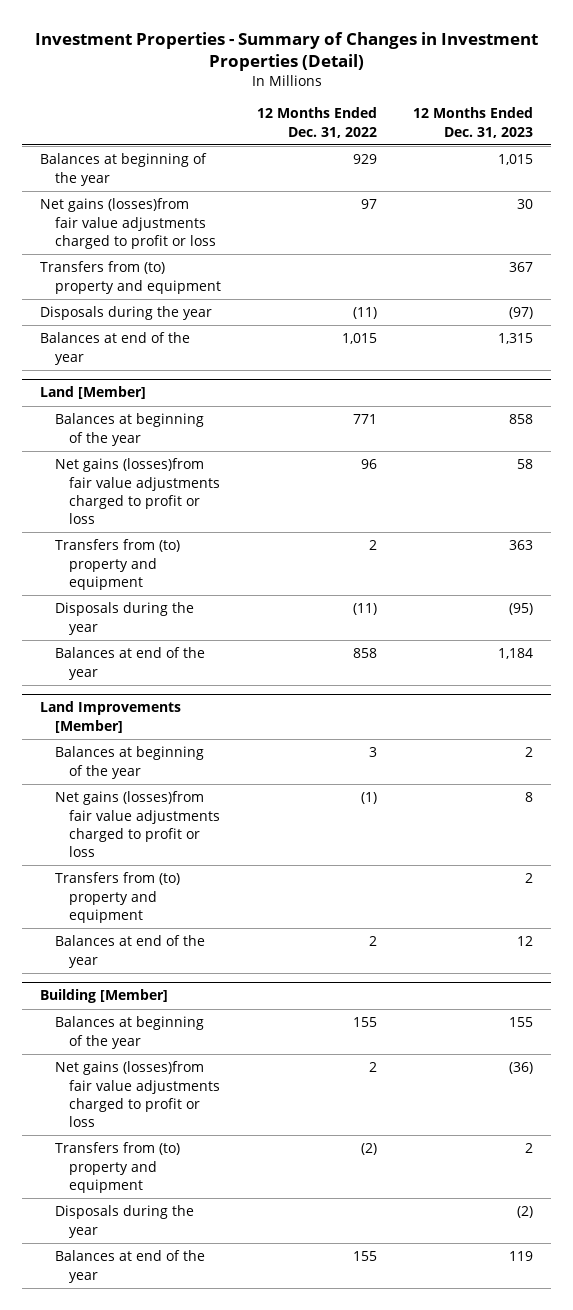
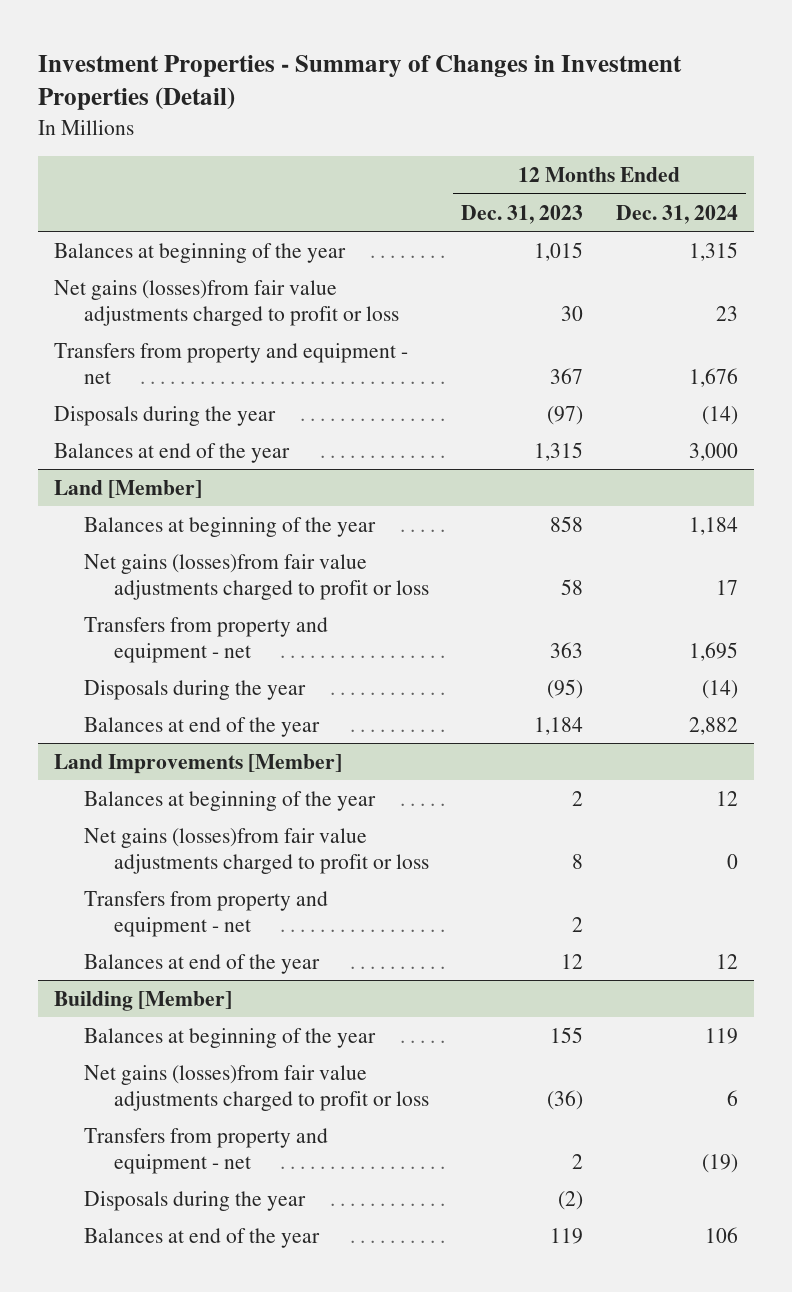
[256,107,377,138] 12 Months Ended Dec. 31, 2022 -> none
none -> [615,204,738,224] Dec. 31, 2024
[40,261,221,294] Transfers from (to) property and equipment -> [54,342,409,384] Transfers from property and equipment - net
[54,539,180,590] Transfers from (to) property and equipment -> [83,616,328,663] Transfers from property and equipment - net
[54,872,180,923] Transfers from (to) property and equipment -> [83,890,328,937] Transfers from property and equipment - net
[54,1142,180,1193] Transfers from (to) property and equipment -> [83,1127,328,1174] Transfers from property and equipment - net

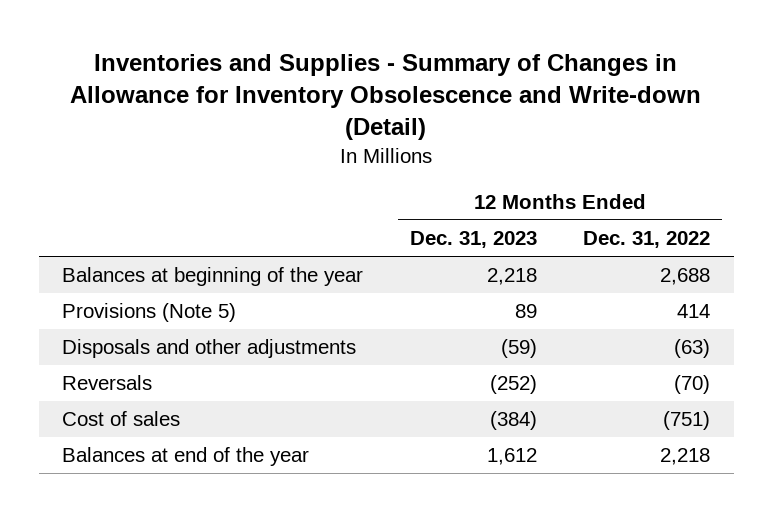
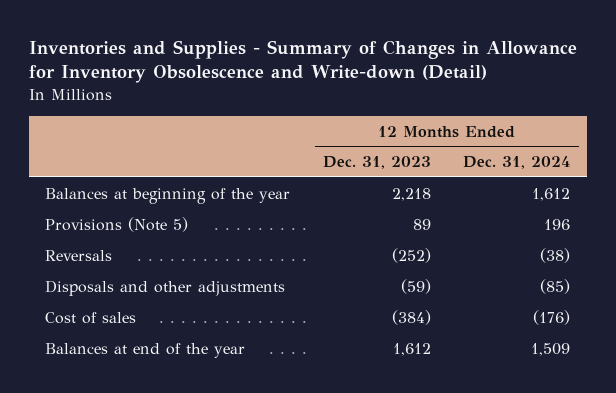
[583,231,711,249] Dec. 31, 2022 -> none
none -> [463,156,571,170] Dec. 31, 2024
[62,339,357,359] Disposals and other adjustments -> [45,279,286,296] Disposals and other adjustments

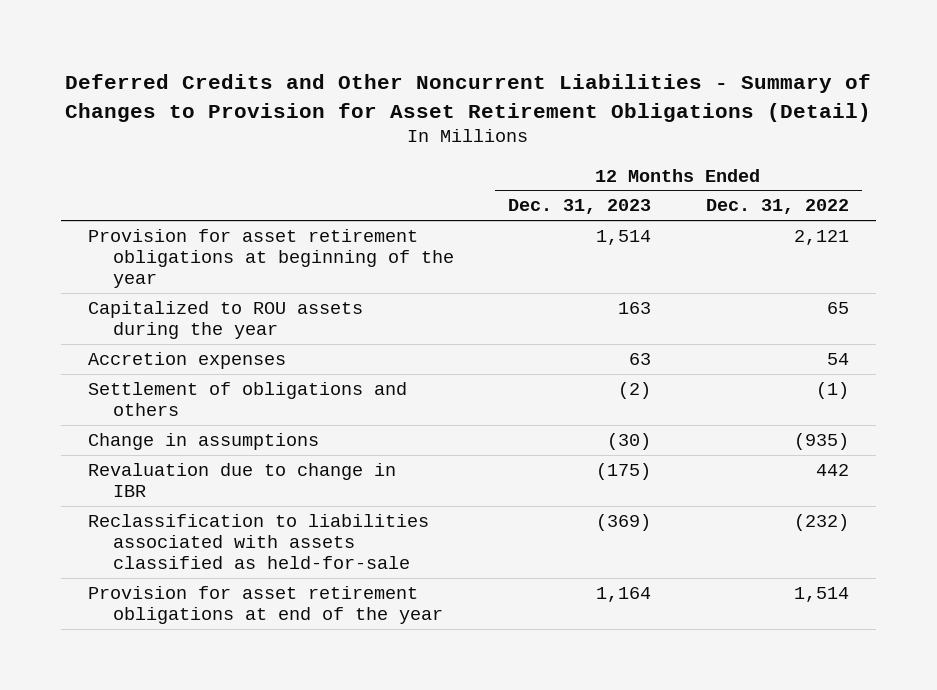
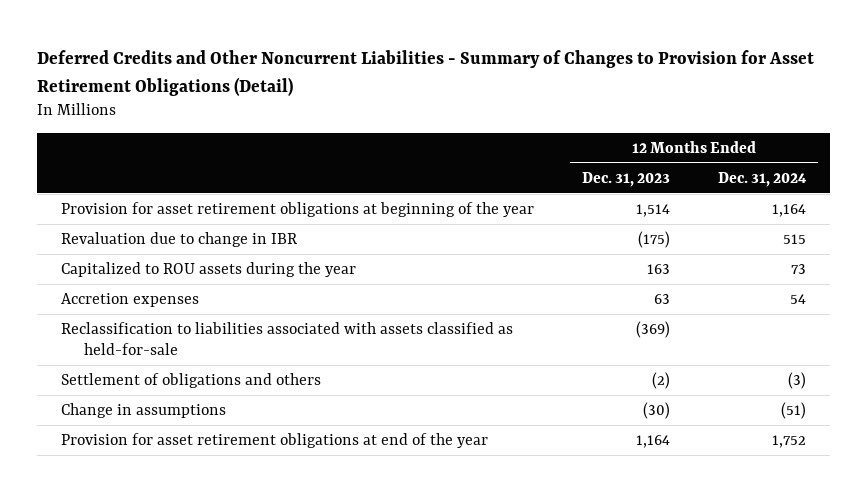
[705,199,849,215] Dec. 31, 2022 -> none
none -> [718,171,808,187] Dec. 31, 2024
[88,462,397,498] Revaluation due to change in IBR -> [61,231,298,247] Revaluation due to change in IBR
[88,513,430,570] Reclassification to liabilities associated with assets classified as held-for-sale -> [61,321,514,355] Reclassification to liabilities associated with assets classified as held-for-sale

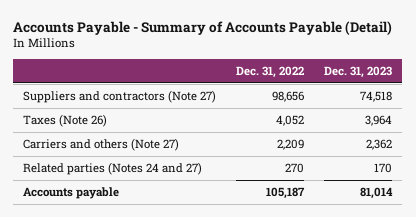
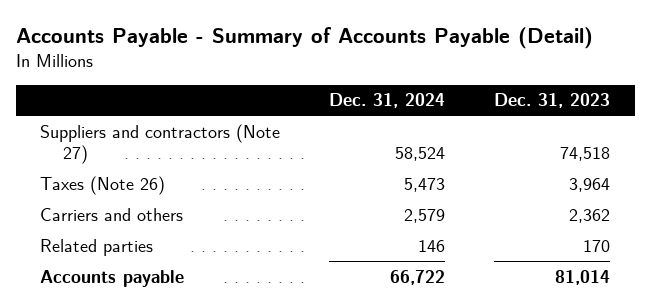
[236,66,305,79] Dec. 31, 2022 -> none
none -> [329,93,446,109] Dec. 31, 2024
[23,138,180,152] Carriers and others (Note 27) -> [40,207,184,221] Carriers and others
[23,162,203,176] Related parties (Notes 24 and 27) -> [40,238,154,256] Related parties

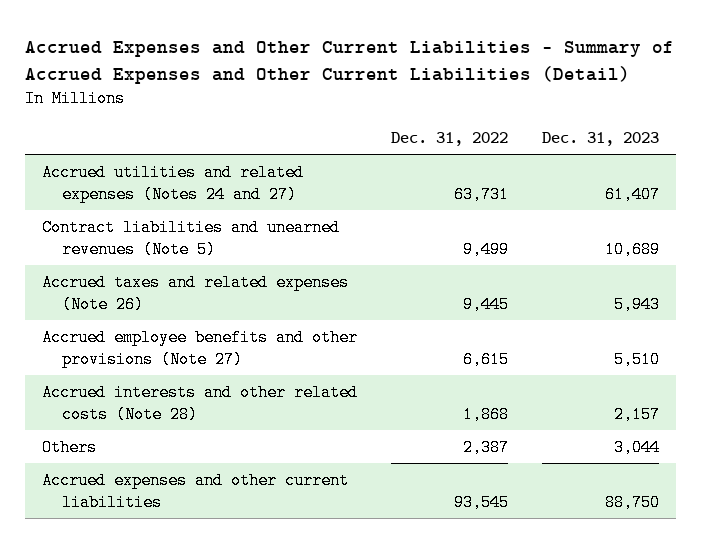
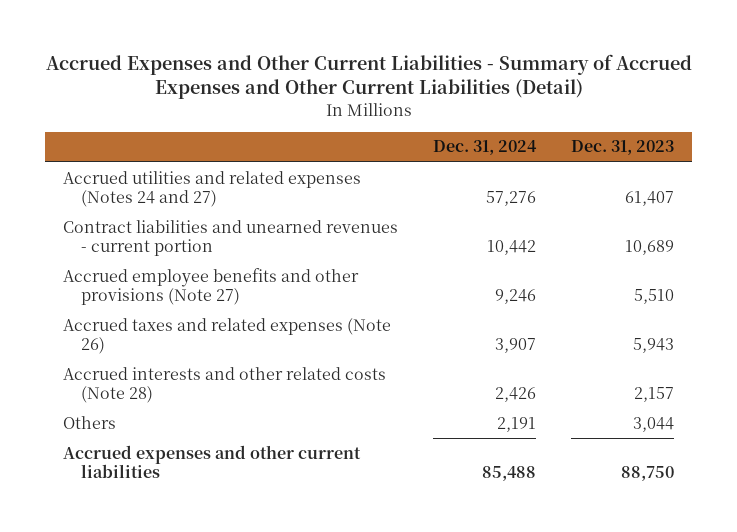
[391,131,509,146] Dec. 31, 2022 -> none
none -> [433,140,538,156] Dec. 31, 2024
[42,218,341,258] Contract liabilities and unearned revenues (Note 5) -> [63,219,399,257] Contract liabilities and unearned revenues - current portion
[42,273,350,313] Accrued taxes and related expenses (Note 26) -> [63,317,392,355] Accrued taxes and related expenses (Note 26)

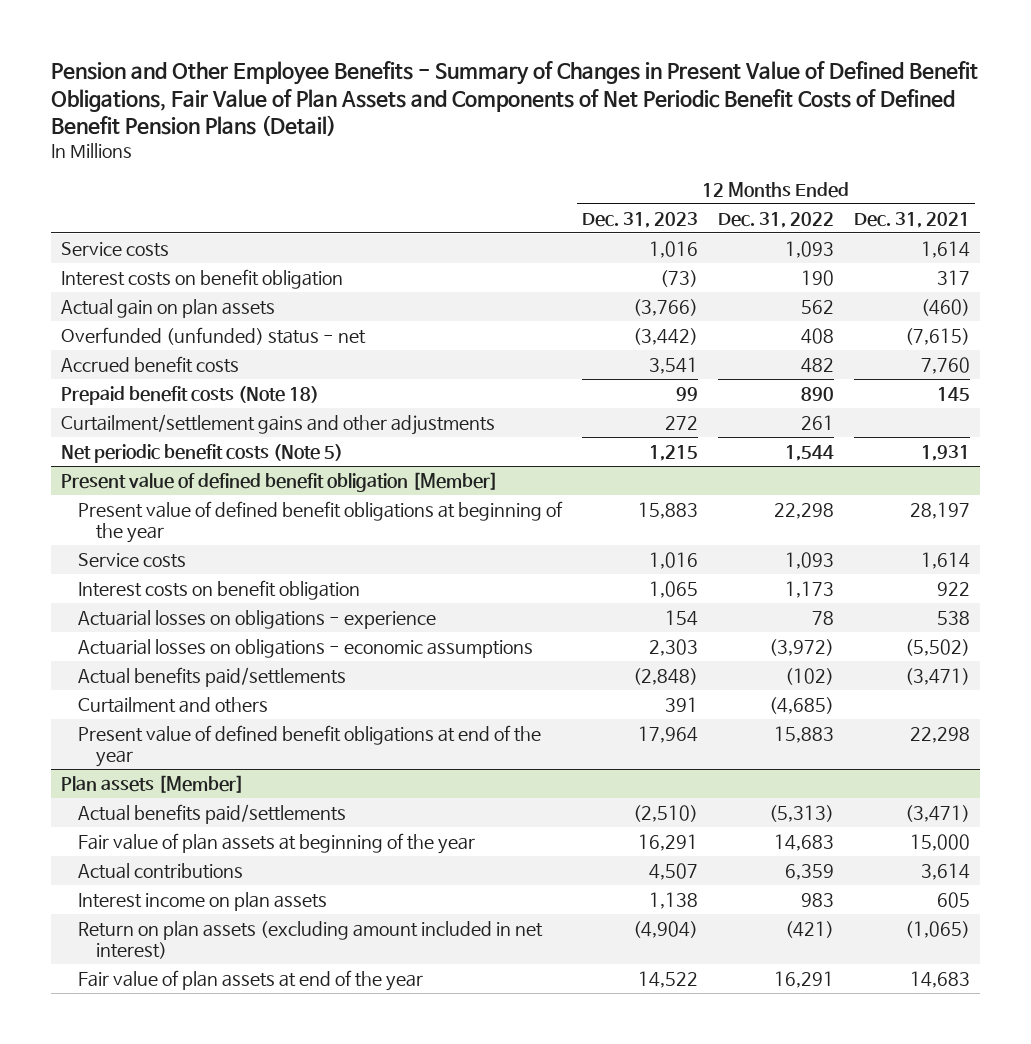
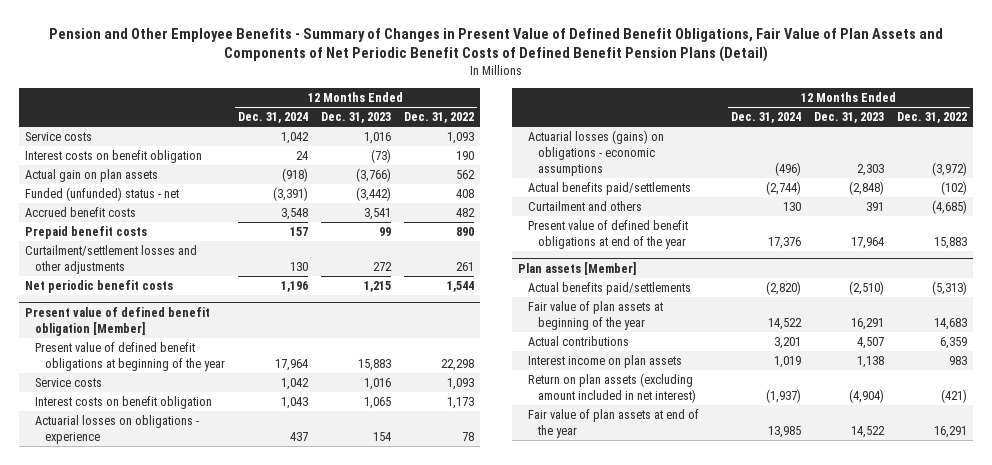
[854,211,971,228] Dec. 31, 2021 -> none
none -> [237,112,308,124] Dec. 31, 2024
[60,326,366,345] Overfunded (unfunded) status - net -> [25,187,180,202] Funded (unfunded) status - net
[60,385,319,405] Prepaid benefit costs (Note 18) -> [25,226,148,240] Prepaid benefit costs
[60,413,495,435] Curtailment/settlement gains and other adjustments -> [25,245,198,274] Curtailment/settlement losses and other adjustments
[60,443,343,463] Net periodic benefit costs (Note 5) -> [25,280,174,294] Net periodic benefit costs
[78,638,534,658] Actuarial losses on obligations - economic assumptions -> [528,130,665,176] Actuarial losses (gains) on obligations - economic assumptions

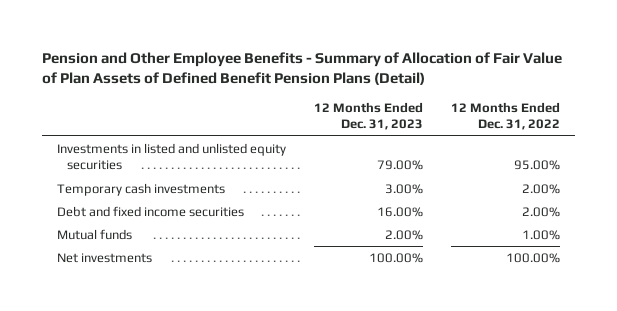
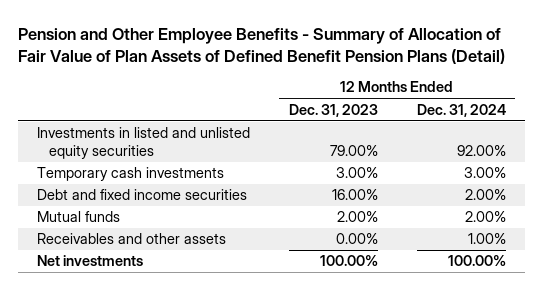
[451,102,561,131] 12 Months Ended Dec. 31, 2022 -> none
none -> [416,103,506,117] Dec. 31, 2024
none -> [36,233,226,245] Receivables and other assets

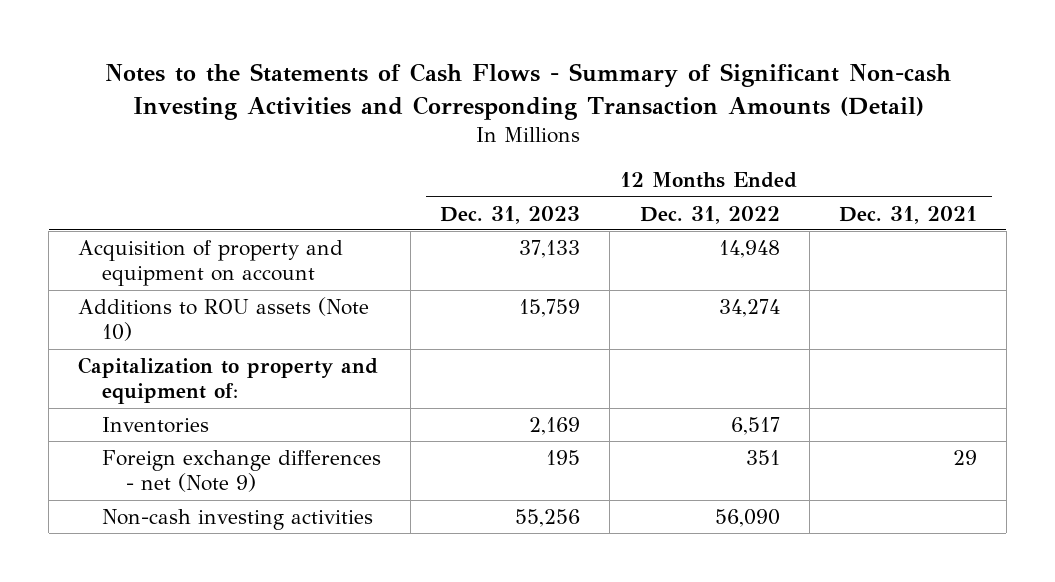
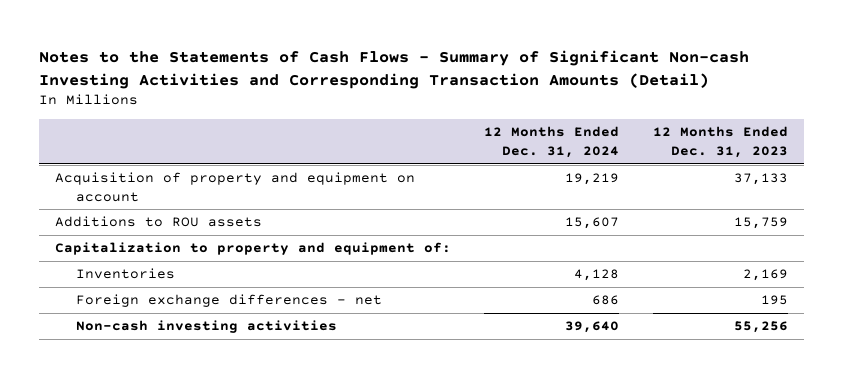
[639,205,780,224] Dec. 31, 2022 -> none
[838,205,977,224] Dec. 31, 2021 -> none
none -> [484,126,620,158] 12 Months Ended Dec. 31, 2024
[78,296,370,342] Additions to ROU assets (Note 10) -> [55,216,263,228] Additions to ROU assets
[102,449,382,493] Foreign exchange differences - net (Note 9) -> [75,294,382,308] Foreign exchange differences - net

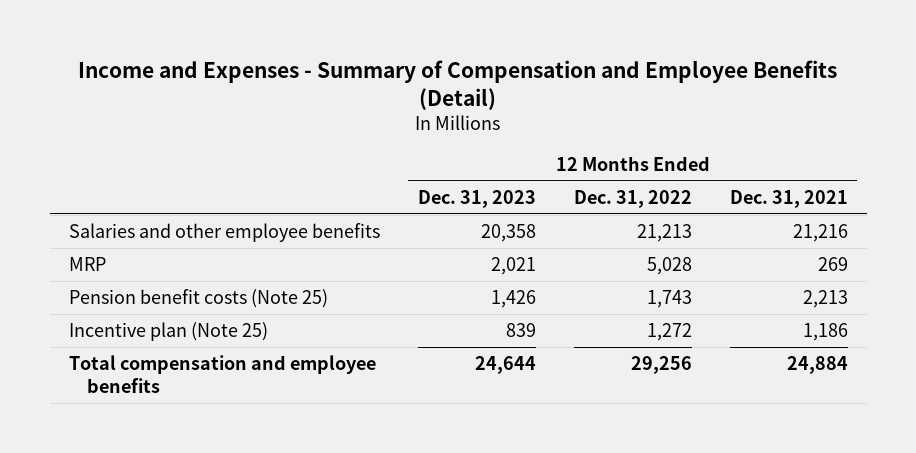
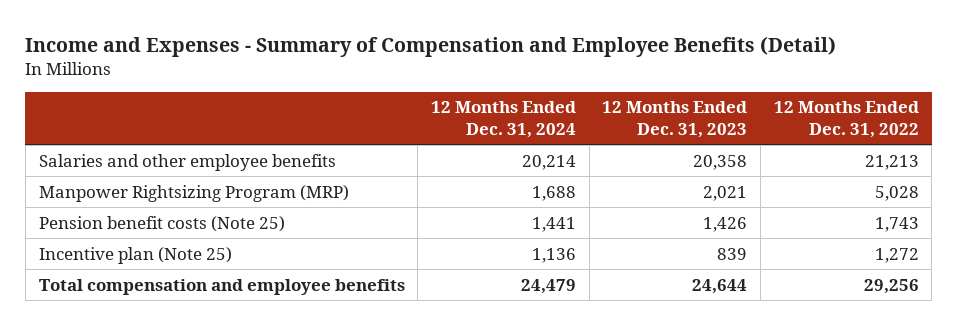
[729,189,848,208] Dec. 31, 2021 -> none
none -> [430,101,576,138] 12 Months Ended Dec. 31, 2024
[68,256,106,271] MRP -> [38,184,349,202] Manpower Rightsizing Program (MRP)

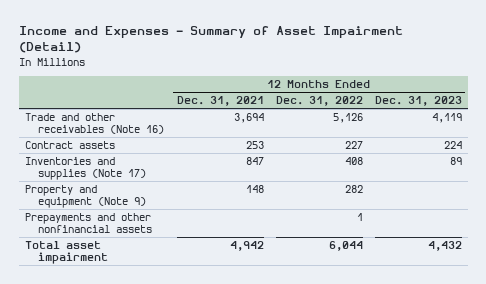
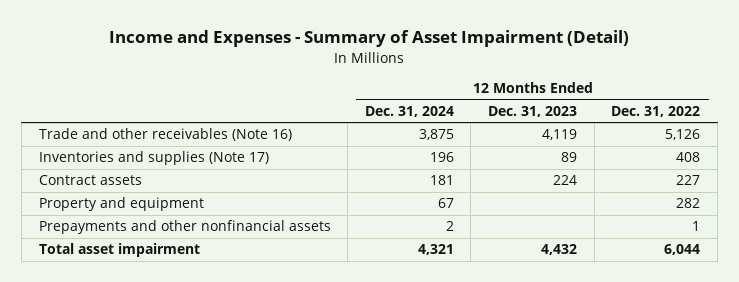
[176,96,264,107] Dec. 31, 2021 -> none
none -> [364,105,454,117] Dec. 31, 2024
[24,141,115,150] Contract assets -> [38,175,142,186] Contract assets
[24,185,147,209] Property and equipment (Note 9) -> [38,197,204,212] Property and equipment

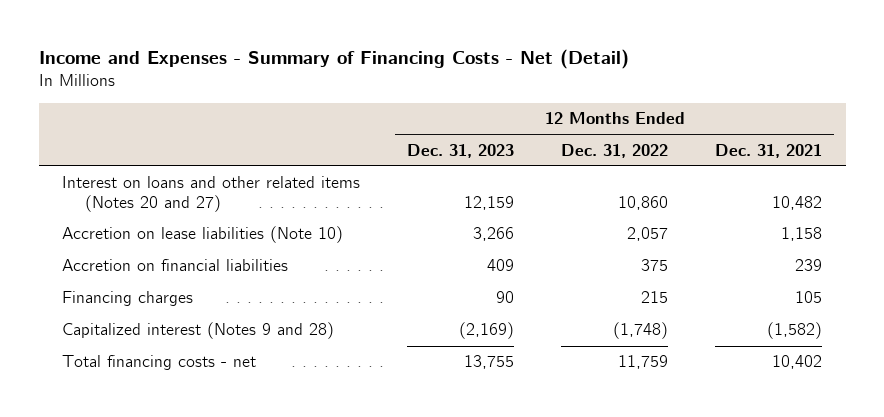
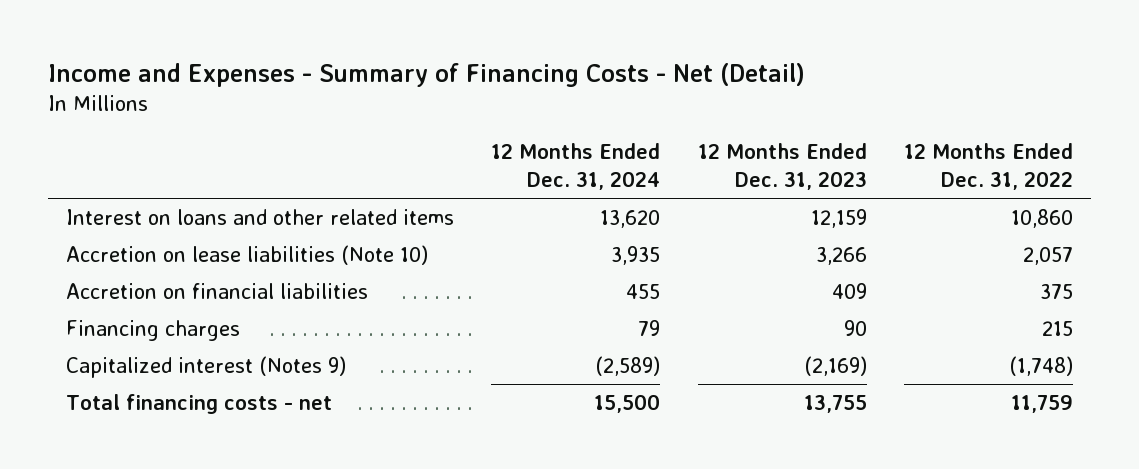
[715,143,823,158] Dec. 31, 2021 -> none
none -> [491,142,661,190] 12 Months Ended Dec. 31, 2024
[62,176,361,212] Interest on loans and other related items (Notes 20 and 27) -> [66,209,455,226] Interest on loans and other related items
[62,322,335,340] Capitalized interest (Notes 9 and 28) -> [66,356,347,379] Capitalized interest (Notes 9)

